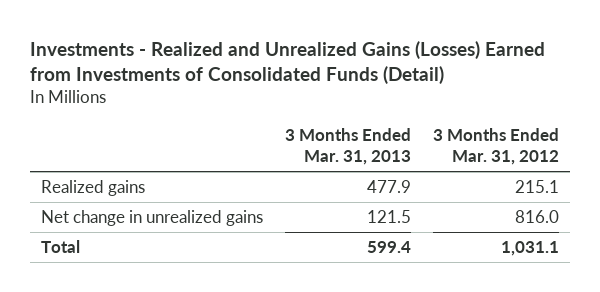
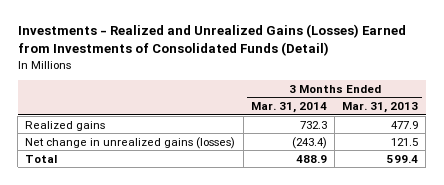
[432,127,559,166] 3 Months Ended Mar. 31, 2012 -> none
none -> [250,102,327,114] Mar. 31, 2014
[40,209,263,226] Net change in unrealized gains -> [25,136,236,149] Net change in unrealized gains (losses)

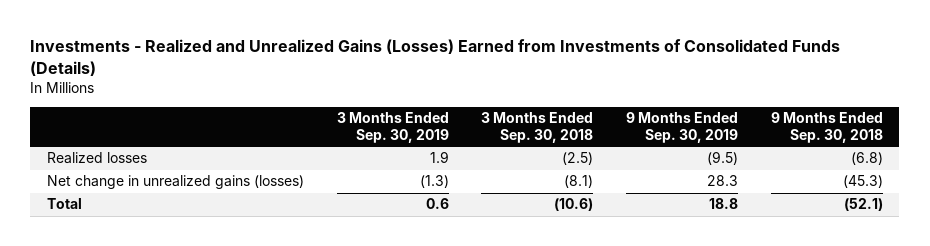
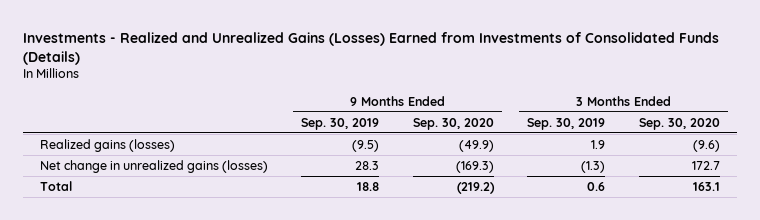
[481,112,594,144] 3 Months Ended Sep. 30, 2018 -> none
[770,112,883,144] 9 Months Ended Sep. 30, 2018 -> none
none -> [412,117,494,130] Sep. 30, 2020
none -> [638,117,720,130] Sep. 30, 2020
[46,152,147,165] Realized losses -> [40,138,176,152] Realized gains (losses)

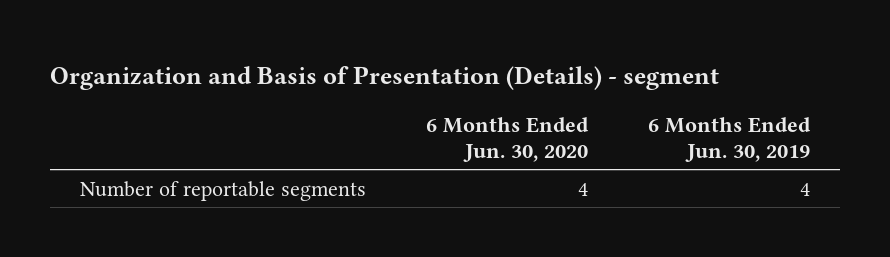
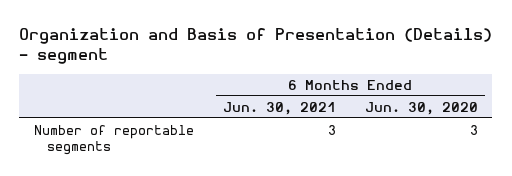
[647,116,811,163] 6 Months Ended Jun. 30, 2019 -> none
none -> [222,101,336,115] Jun. 30, 2021
[577,182,588,196] 4 -> [469,125,478,136] 3

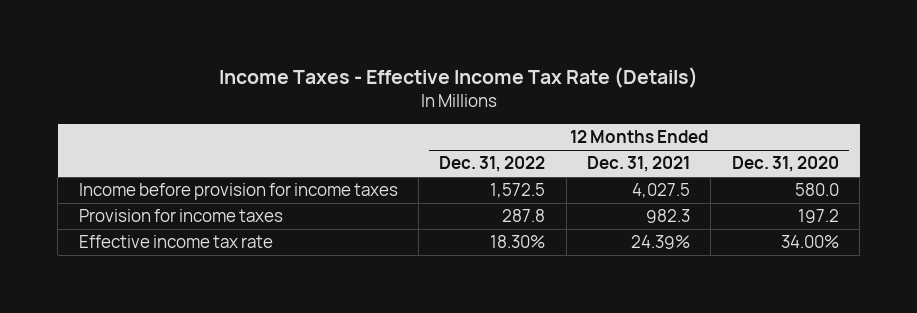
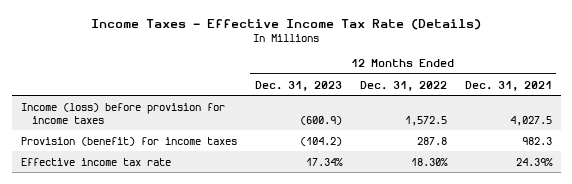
[731,156,839,173] Dec. 31, 2020 -> none
none -> [254,80,342,91] Dec. 31, 2023
[78,183,398,201] Income before provision for income taxes -> [20,102,225,124] Income (loss) before provision for income taxes
[78,209,283,223] Provision for income taxes -> [20,136,237,146] Provision (benefit) for income taxes

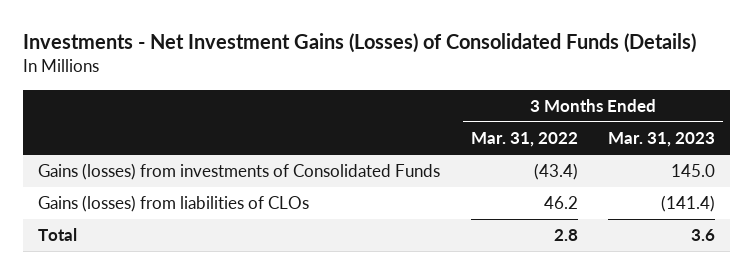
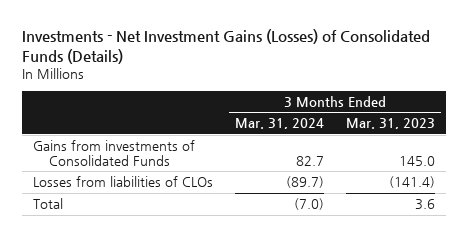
[470,132,578,148] Mar. 31, 2022 -> none
none -> [234,118,324,130] Mar. 31, 2024
[38,163,441,181] Gains (losses) from investments of Consolidated Funds -> [32,140,195,166] Gains from investments of Consolidated Funds
[38,195,310,213] Gains (losses) from liabilities of CLOs -> [32,176,213,188] Losses from liabilities of CLOs

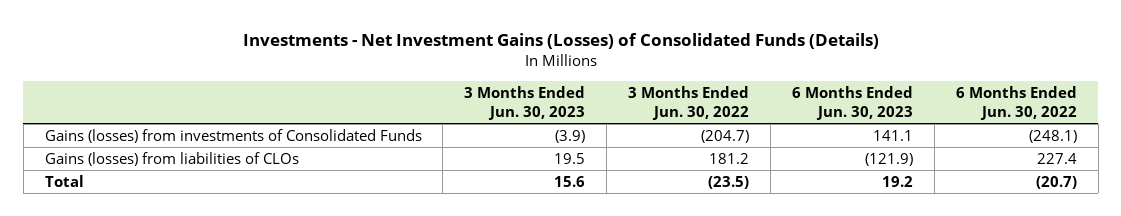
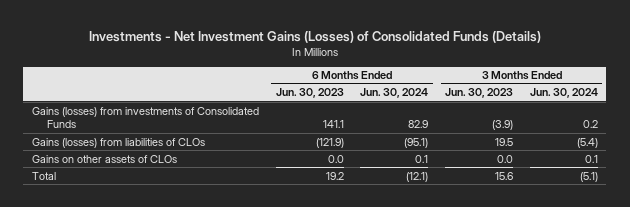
[628,86,750,121] 3 Months Ended Jun. 30, 2022 -> none
[955,86,1077,121] 6 Months Ended Jun. 30, 2022 -> none
none -> [360,88,429,99] Jun. 30, 2024
none -> [530,88,599,99] Jun. 30, 2024
none -> [31,154,177,163] Gains on other assets of CLOs

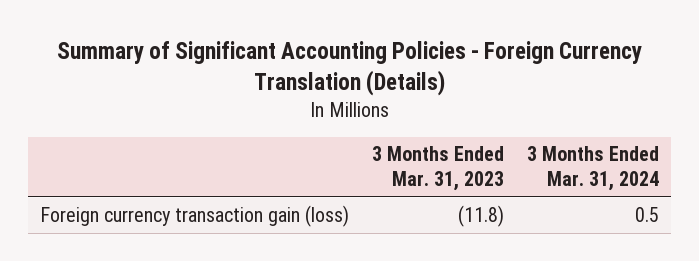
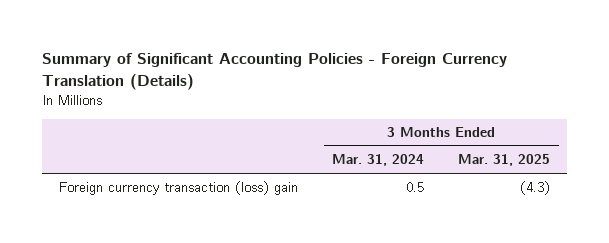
[372,146,505,192] 3 Months Ended Mar. 31, 2023 -> none
none -> [458,154,551,167] Mar. 31, 2025
[39,205,349,228] Foreign currency transaction gain (loss) -> [58,181,298,196] Foreign currency transaction (loss) gain

